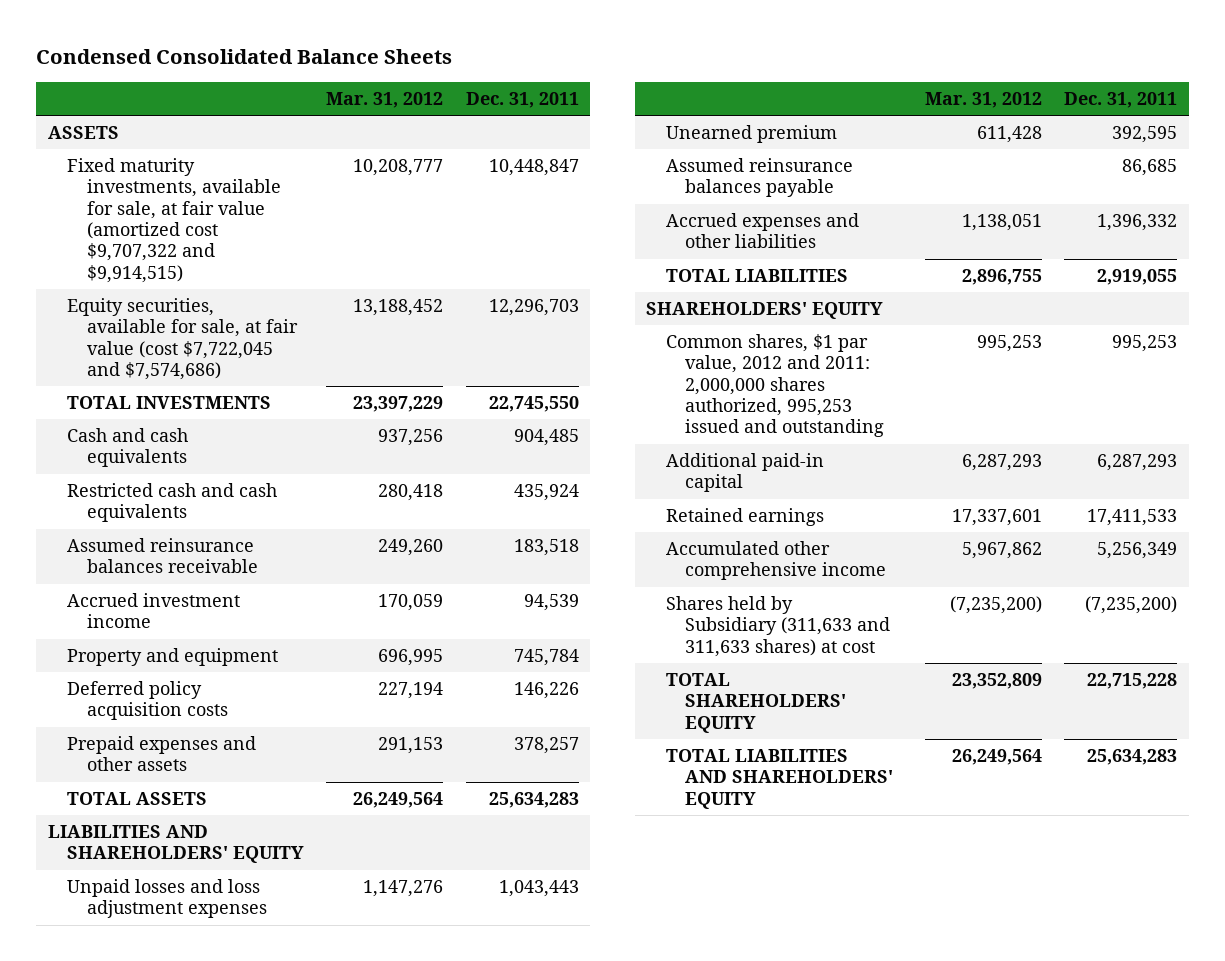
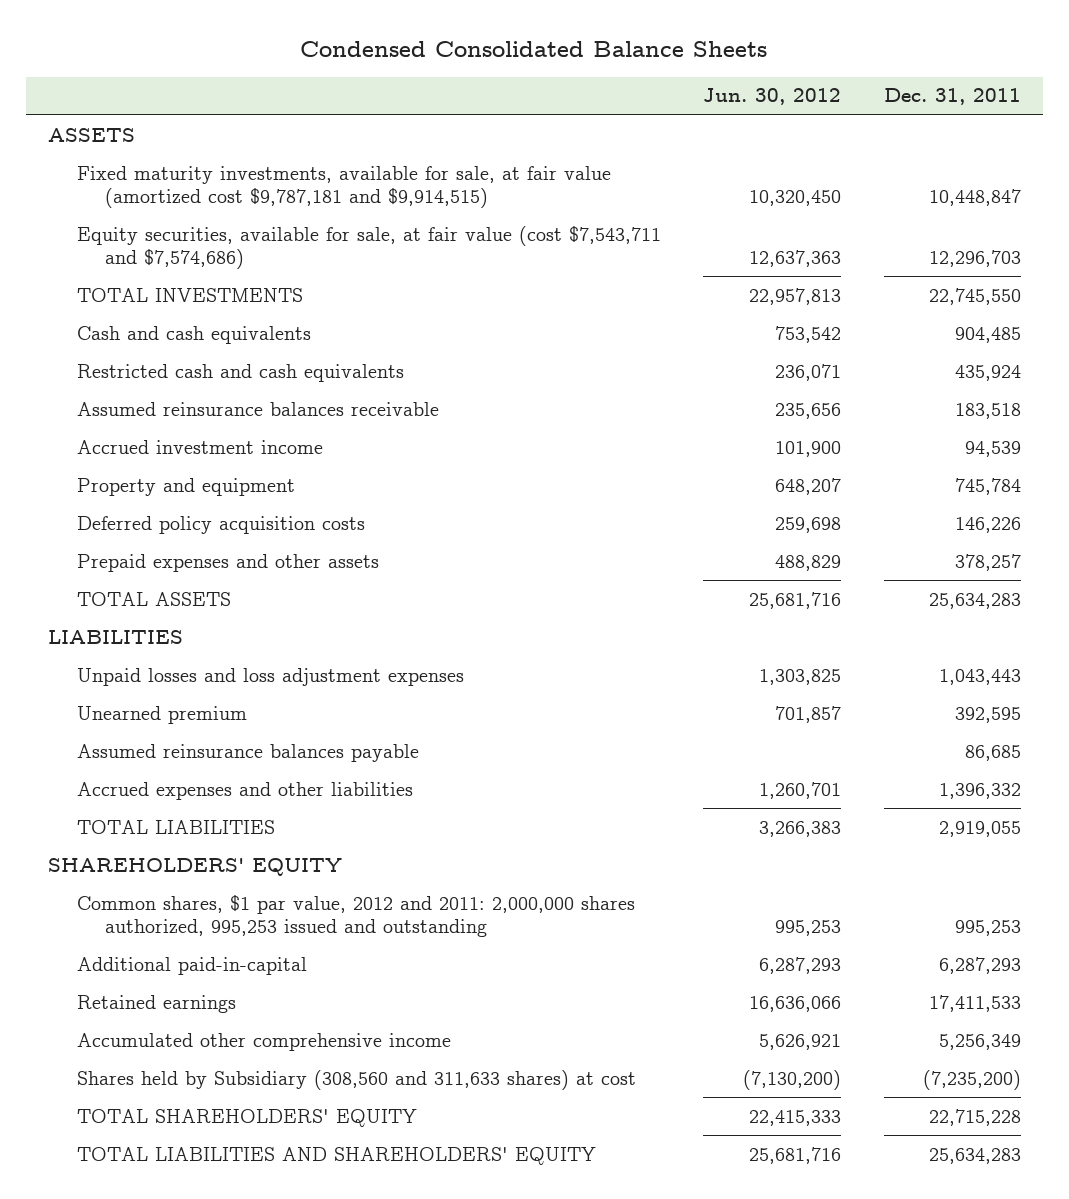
[326,91,444,108] Mar. 31, 2012 -> none
none -> [703,88,842,106] Jun. 30, 2012
[67,158,281,283] Fixed maturity investments, available for sale, at fair value (amortized cost $9,707,322 and $9,914,515) -> [76,165,611,208] Fixed maturity investments, available for sale, at fair value (amortized cost $9,787,181 and $9,914,515)
[67,298,298,381] Equity securities, available for sale, at fair value (cost $7,722,045 and $7,574,686) -> [76,225,661,269] Equity securities, available for sale, at fair value (cost $7,543,711 and $7,574,686)
[47,825,305,864] LIABILITIES AND SHAREHOLDERS' EQUITY -> none
none -> [47,629,183,644] LIABILITIES
[665,453,824,493] Additional paid-in capital -> [76,956,307,975] Additional paid-in-capital
[665,596,890,657] Shares held by Subsidiary (311,633 and 311,633 shares) at cost -> [76,1069,636,1090] Shares held by Subsidiary (308,560 and 311,633 shares) at cost

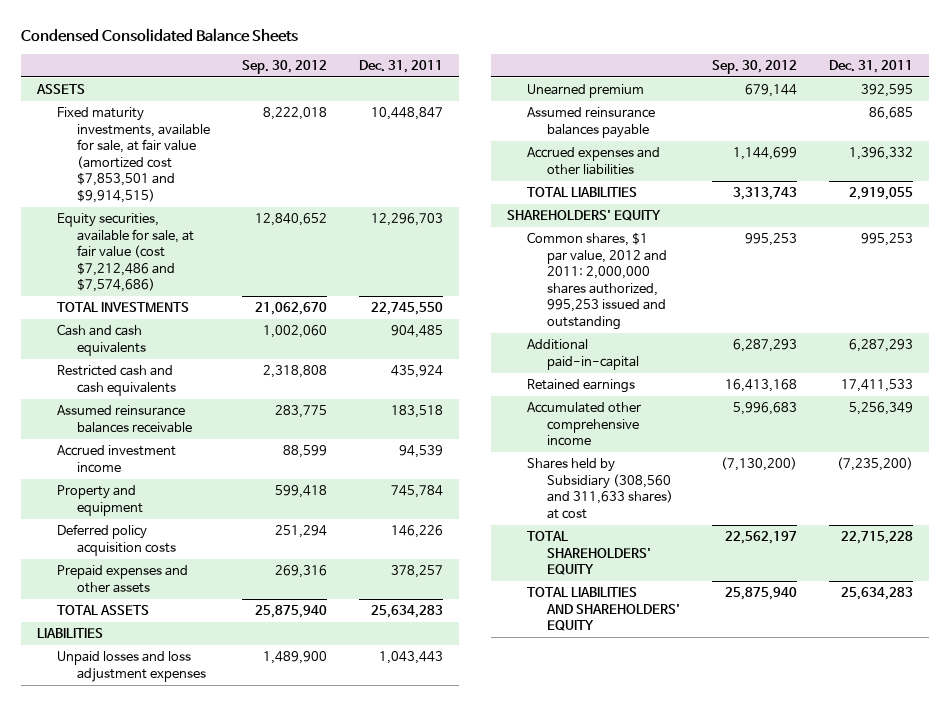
[703,88,842,106] Jun. 30, 2012 -> none
none -> [241,59,327,74] Sep. 30, 2012
[76,165,611,208] Fixed maturity investments, available for sale, at fair value (amortized cost $9,787,181 and $9,914,515) -> [56,107,210,203] Fixed maturity investments, available for sale, at fair value (amortized cost $7,853,501 and $9,914,515)
[76,225,661,269] Equity securities, available for sale, at fair value (cost $7,543,711 and $7,574,686) -> [56,213,194,293] Equity securities, available for sale, at fair value (cost $7,212,486 and $7,574,686)

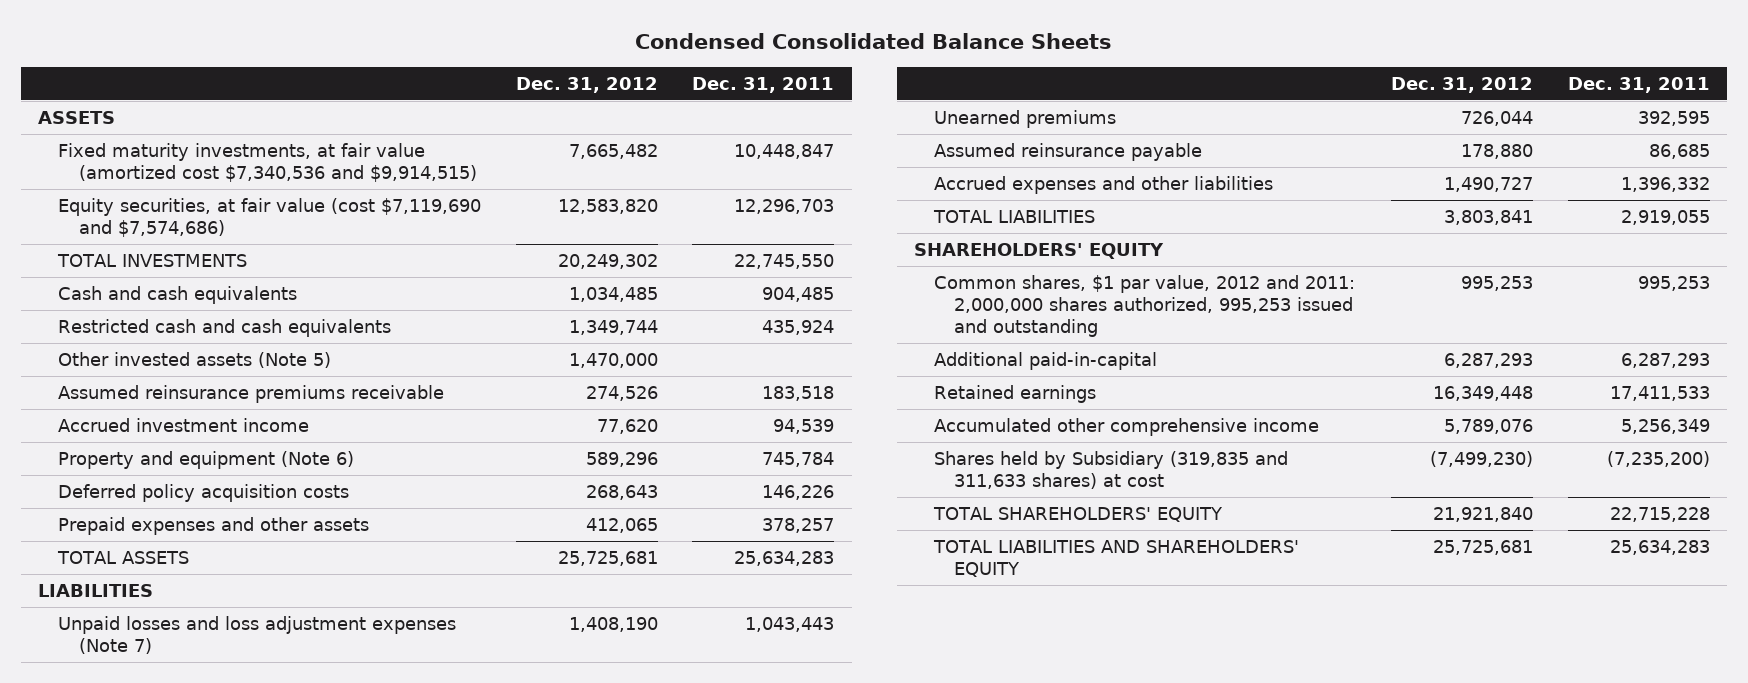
[241,59,327,74] Sep. 30, 2012 -> none
none -> [515,76,658,93] Dec. 31, 2012
[56,107,210,203] Fixed maturity investments, available for sale, at fair value (amortized cost $7,853,501 and $9,914,515) -> [58,143,477,183] Fixed maturity investments, at fair value (amortized cost $7,340,536 and $9,914,515)
[56,213,194,293] Equity securities, available for sale, at fair value (cost $7,212,486 and $7,574,686) -> [58,198,482,238] Equity securities, at fair value (cost $7,119,690 and $7,574,686)
none -> [58,352,332,369] Other invested assets (Note 5)
[56,405,192,433] Assumed reinsurance balances receivable -> [58,385,445,404] Assumed reinsurance premiums receivable
[56,485,143,516] Property and equipment -> [58,451,355,470] Property and equipment (Note 6)
[56,651,206,682] Unpaid losses and loss adjustment expenses -> [58,616,457,655] Unpaid losses and loss adjustment expenses (Note 7)
[526,84,644,99] Unearned premium -> [934,110,1117,129] Unearned premiums
[526,107,655,138] Assumed reinsurance balances payable -> [934,143,1203,162] Assumed reinsurance payable
[526,458,673,519] Shares held by Subsidiary (308,560 and 311,633 shares) at cost -> [934,451,1289,490] Shares held by Subsidiary (319,835 and 311,633 shares) at cost

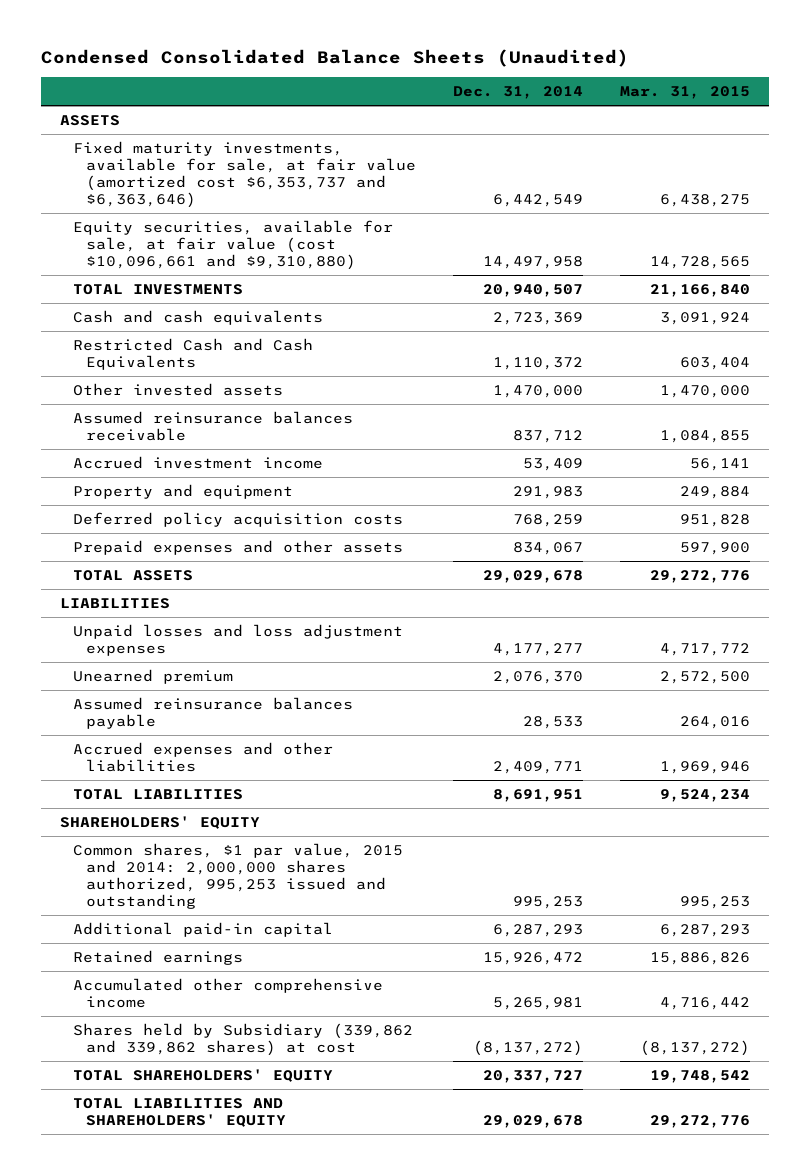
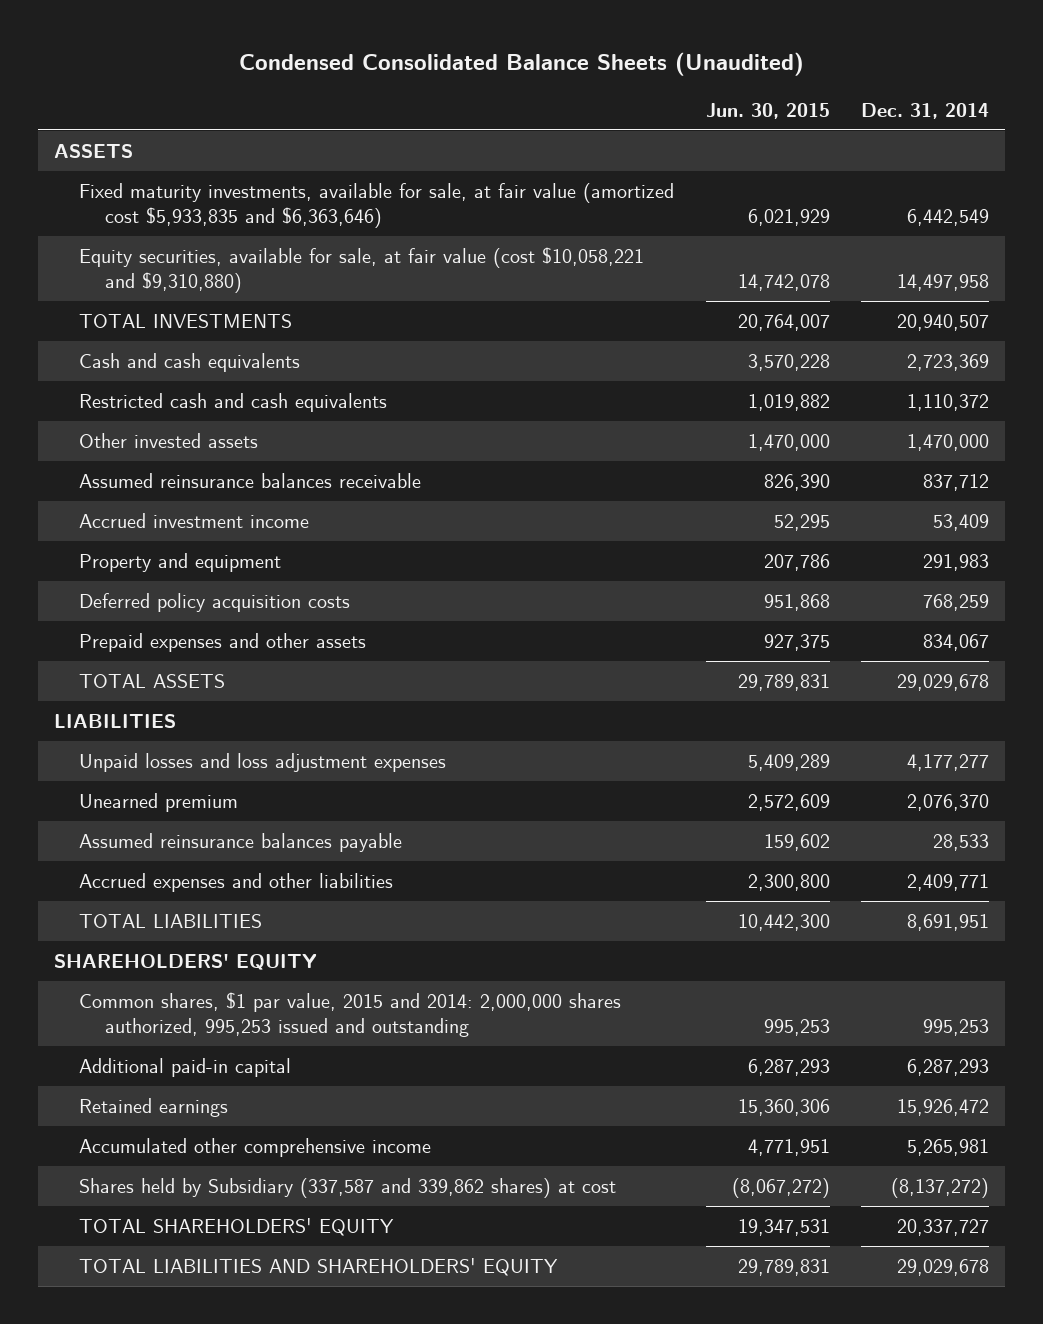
[619,86,750,100] Mar. 31, 2015 -> none
none -> [705,102,830,119] Jun. 30, 2015
[72,140,416,208] Fixed maturity investments, available for sale, at fair value (amortized cost $6,353,737 and $6,363,646) -> [79,183,675,229] Fixed maturity investments, available for sale, at fair value (amortized cost $5,933,835 and $6,363,646)
[72,219,393,270] Equity securities, available for sale, at fair value (cost $10,096,661 and $9,310,880) -> [79,247,645,294] Equity securities, available for sale, at fair value (cost $10,058,221 and $9,310,880)
[72,337,313,370] Restricted Cash and Cash Equivalents -> [79,393,388,413] Restricted cash and cash equivalents
[72,1022,413,1056] Shares held by Subsidiary (339,862 and 339,862 shares) at cost -> [79,1178,617,1199] Shares held by Subsidiary (337,587 and 339,862 shares) at cost

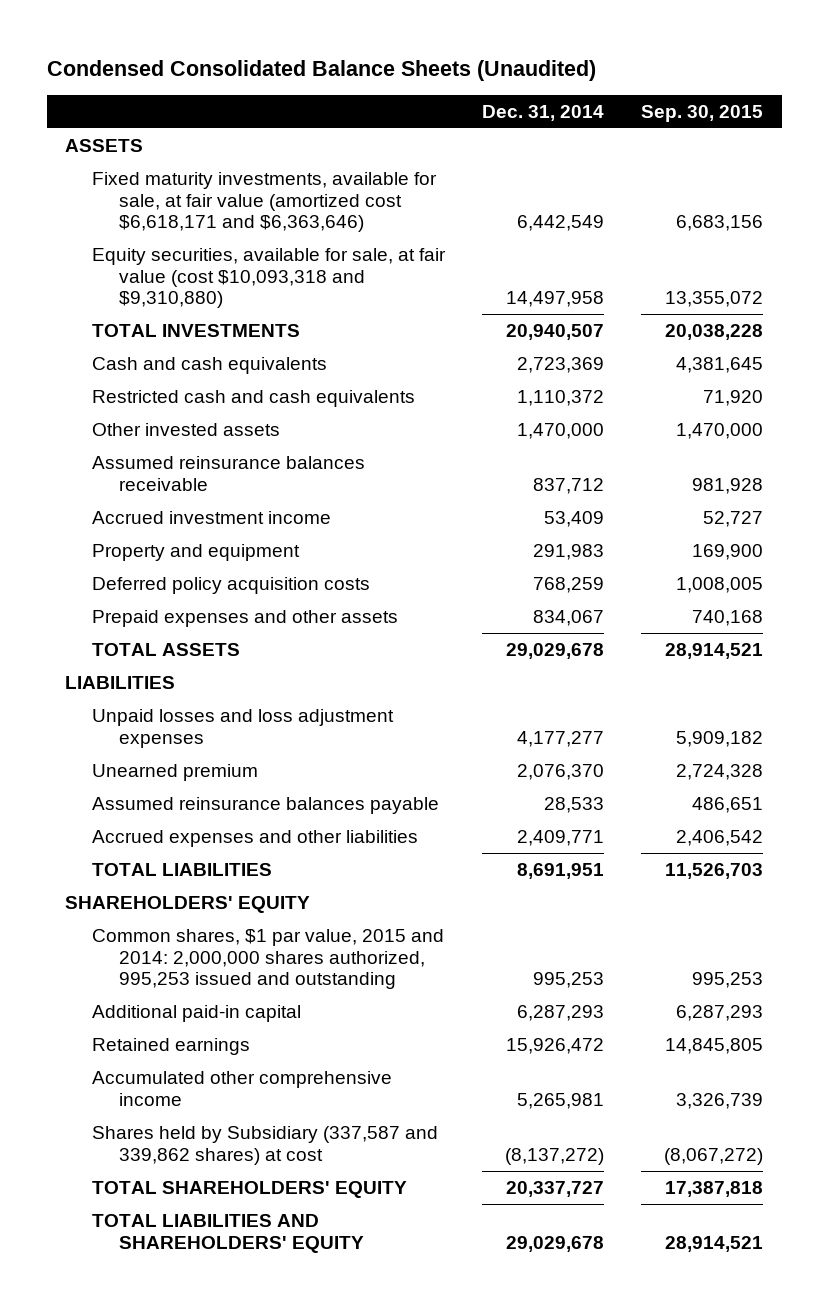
[705,102,830,119] Jun. 30, 2015 -> none
none -> [641,104,764,122] Sep. 30, 2015
[79,183,675,229] Fixed maturity investments, available for sale, at fair value (amortized cost $5,933,835 and $6,363,646) -> [92,171,438,233] Fixed maturity investments, available for sale, at fair value (amortized cost $6,618,171 and $6,363,646)
[79,247,645,294] Equity securities, available for sale, at fair value (cost $10,058,221 and $9,310,880) -> [92,247,447,309] Equity securities, available for sale, at fair value (cost $10,093,318 and $9,310,880)

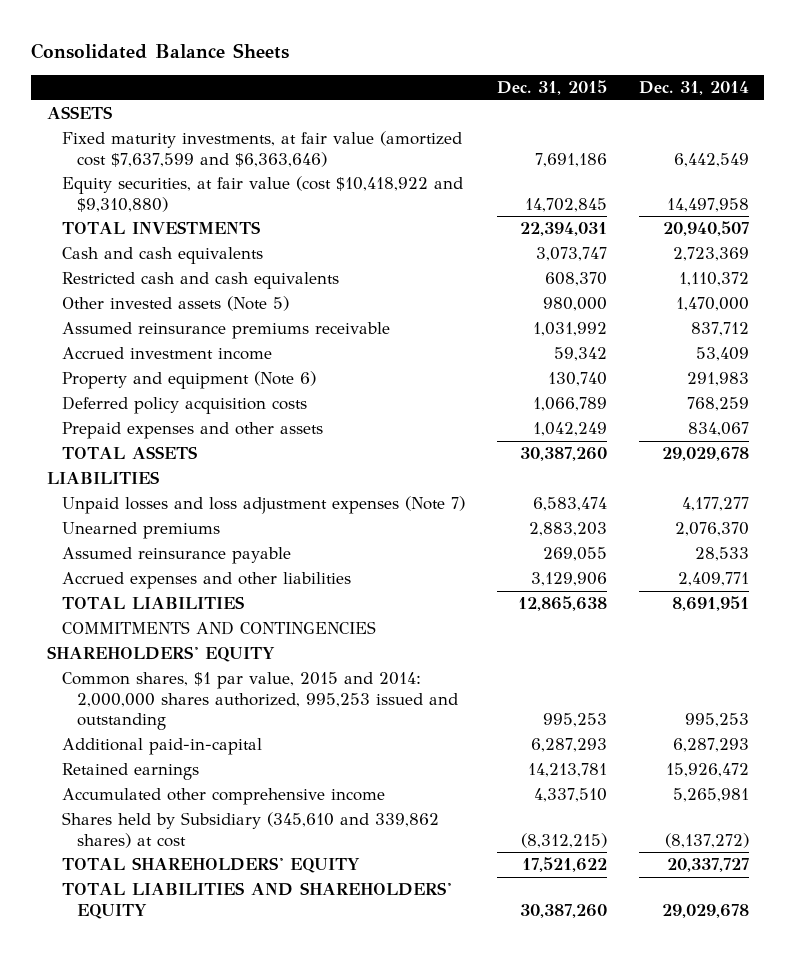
[47,60,597,82] Condensed Consolidated Balance Sheets (Unaudited) -> [31,42,290,59] Consolidated Balance Sheets
[641,104,764,122] Sep. 30, 2015 -> none
none -> [496,80,607,96] Dec. 31, 2015
[92,171,438,233] Fixed maturity investments, available for sale, at fair value (amortized cost $6,618,171 and $6,363,646) -> [62,131,463,167] Fixed maturity investments, at fair value (amortized cost $7,637,599 and $6,363,646)
[92,247,447,309] Equity securities, available for sale, at fair value (cost $10,093,318 and $9,310,880) -> [62,176,464,212] Equity securities, at fair value (cost $10,418,922 and $9,310,880)
[92,422,281,436] Other invested assets -> [62,296,290,312] Other invested assets (Note 5)
[92,455,366,491] Assumed reinsurance balances receivable -> [62,322,391,340] Assumed reinsurance premiums receivable
[92,543,301,561] Property and equipment -> [62,371,317,390] Property and equipment (Note 6)
[92,708,395,748] Unpaid losses and loss adjustment expenses -> [62,496,466,515] Unpaid losses and loss adjustment expenses (Note 7)
[92,763,259,781] Unearned premium -> [62,522,221,540] Unearned premiums
[92,796,440,814] Assumed reinsurance balances payable -> [62,547,292,565] Assumed reinsurance payable
none -> [62,621,377,636] COMMITMENTS AND CONTINGENCIES
[92,1004,302,1022] Additional paid-in capital -> [62,738,263,756] Additional paid-in-capital
[92,1125,439,1165] Shares held by Subsidiary (337,587 and 339,862 shares) at cost -> [62,812,440,848] Shares held by Subsidiary (345,610 and 339,862 shares) at cost

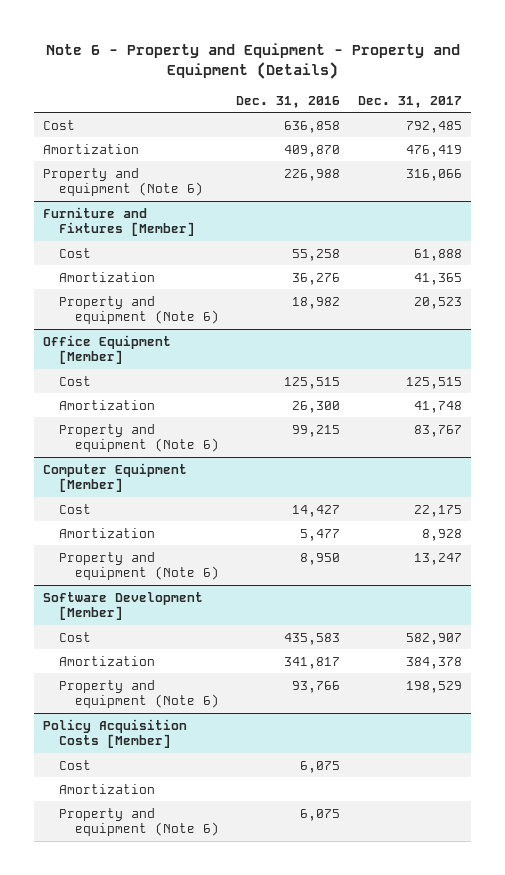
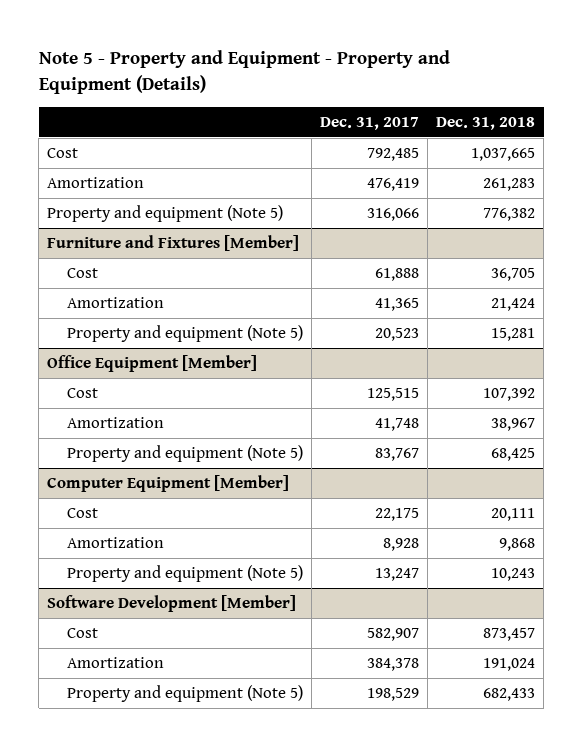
[45,42,460,79] Note 6 - Property and Equipment - Property and Equipment (Details) -> [38,50,450,94] Note 5 - Property and Equipment - Property and Equipment (Details)
[236,95,341,108] Dec. 31, 2016 -> none
none -> [436,116,536,130] Dec. 31, 2018
[43,167,203,197] Property and equipment (Note 6) -> [47,205,284,223] Property and equipment (Note 5)
[58,295,219,325] Property and equipment (Note 6) -> [66,325,303,343] Property and equipment (Note 5)
[58,423,219,453] Property and equipment (Note 6) -> [66,445,303,463] Property and equipment (Note 5)
[58,551,219,581] Property and equipment (Note 6) -> [66,565,303,583] Property and equipment (Note 5)
[43,718,188,749] Policy Acquisition Costs [Member] -> none
[58,759,91,770] Cost -> none
[58,783,155,794] Amortization -> none
[58,807,219,837] Property and equipment (Note 6) -> none
[58,679,219,709] Property and equipment (Note 6) -> [66,685,303,703] Property and equipment (Note 5)

